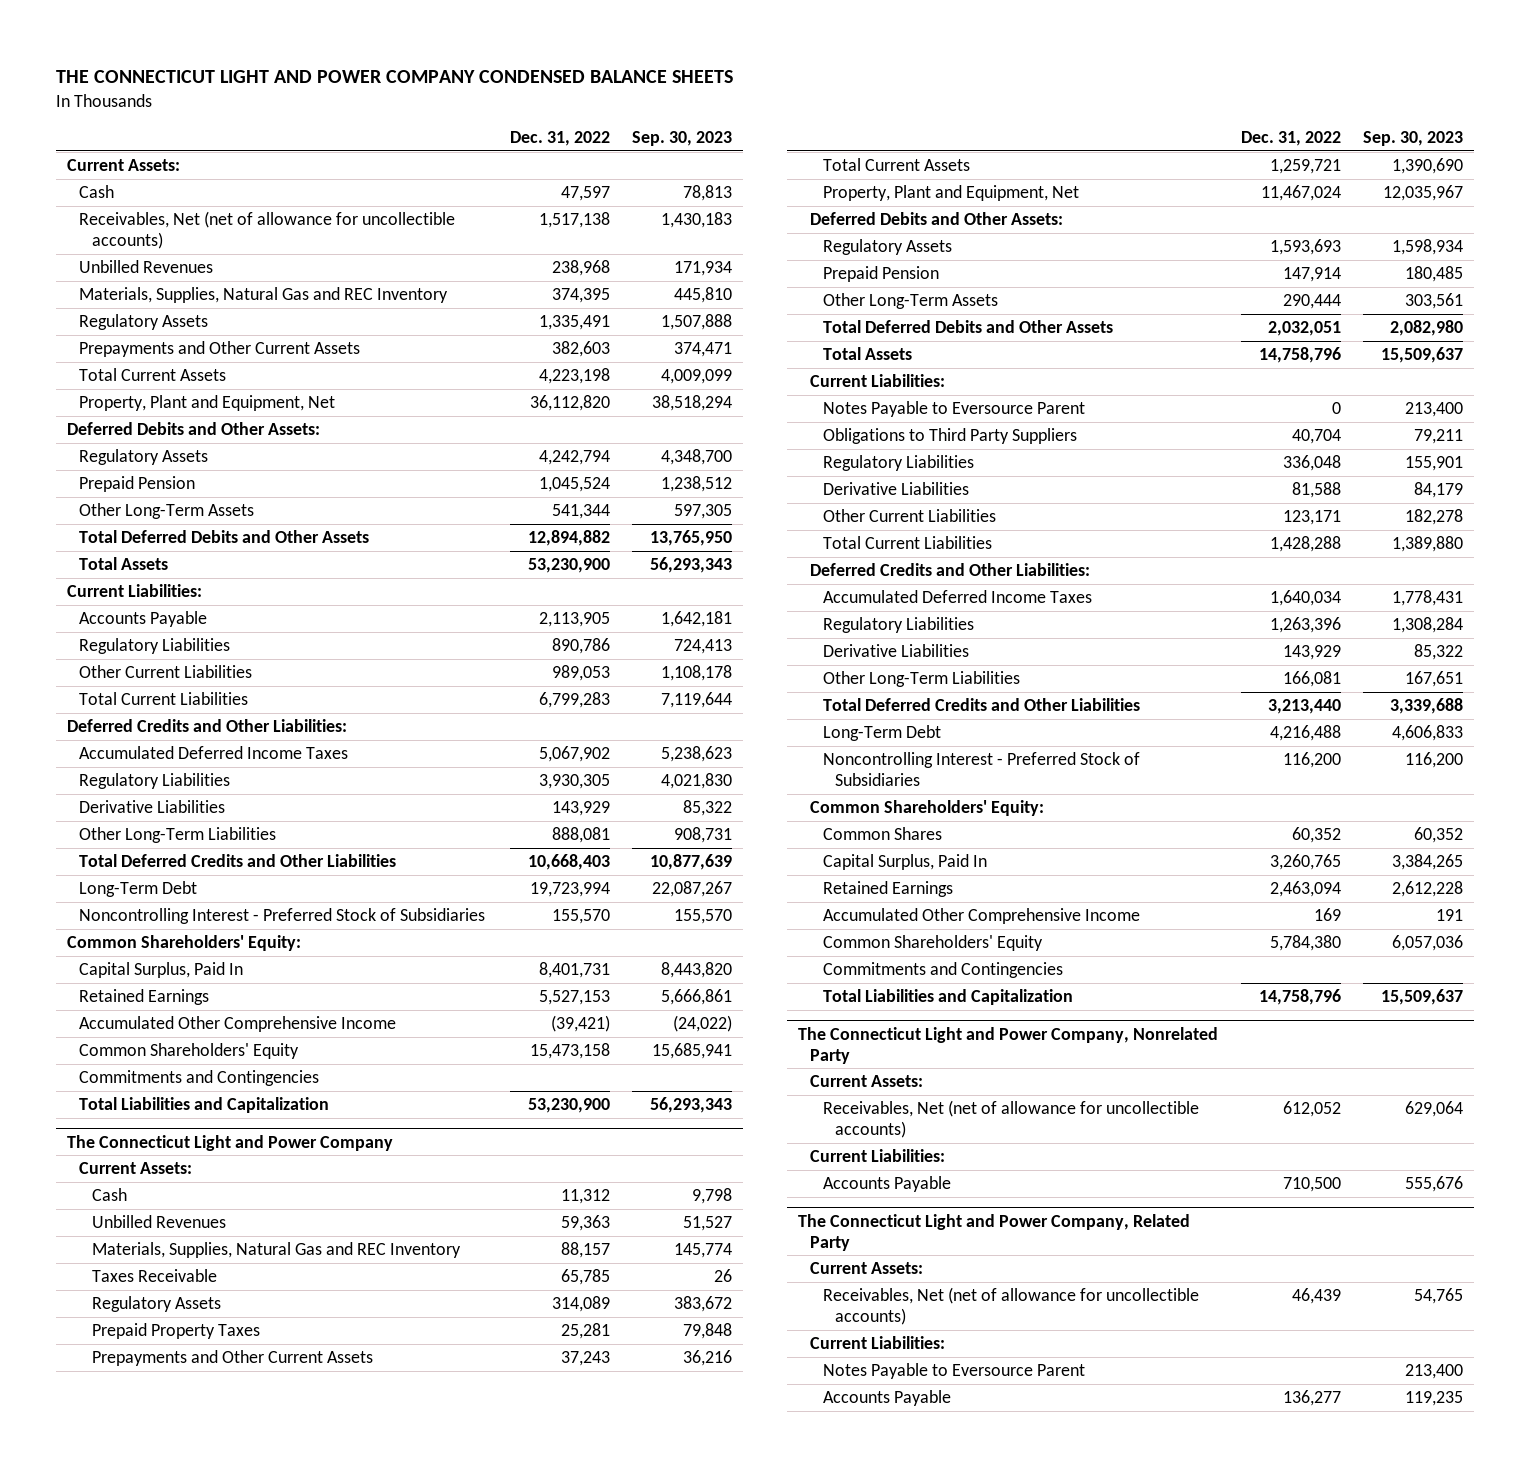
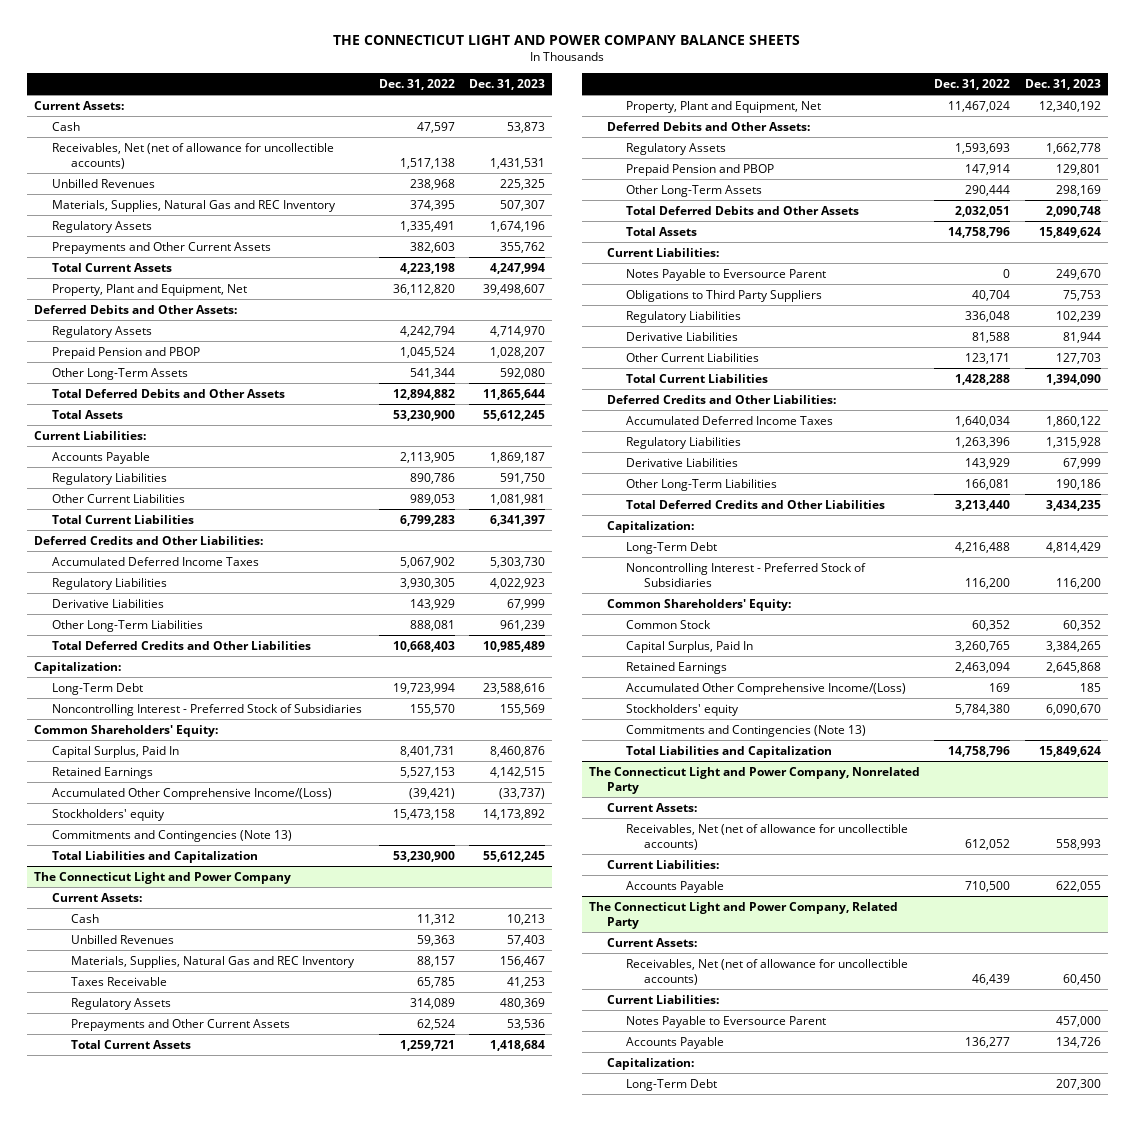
[55,70,733,84] THE CONNECTICUT LIGHT AND POWER COMPANY CONDENSED BALANCE SHEETS -> [333,35,801,46] THE CONNECTICUT LIGHT AND POWER COMPANY BALANCE SHEETS
[632,131,733,147] Sep. 30, 2023 -> none
none -> [469,78,546,90] Dec. 31, 2023
[79,476,196,493] Prepaid Pension -> [52,346,201,359] Prepaid Pension and PBOP
none -> [33,661,121,674] Capitalization:
[79,1016,397,1033] Accumulated Other Comprehensive Income -> [52,787,333,800] Accumulated Other Comprehensive Income/(Loss)
[79,1043,300,1060] Common Shareholders' Equity -> [52,808,166,821] Stockholders' equity
[79,1070,320,1087] Commitments and Contingencies -> [52,829,293,842] Commitments and Contingencies (Note 13)
[91,1323,260,1340] Prepaid Property Taxes -> none
[560,1351,610,1367] 37,243 -> [417,1018,456,1030] 62,524
[822,266,939,283] Prepaid Pension -> [625,163,774,176] Prepaid Pension and PBOP
none -> [607,520,695,533] Capitalization:
[822,827,942,841] Common Shares -> [625,619,711,629] Common Stock
[822,908,1140,925] Accumulated Other Comprehensive Income -> [625,682,906,695] Accumulated Other Comprehensive Income/(Loss)
[822,935,1043,952] Common Shareholders' Equity -> [625,703,739,716] Stockholders' equity
[822,962,1063,979] Commitments and Contingencies -> [625,724,866,737] Commitments and Contingencies (Note 13)
none -> [607,1057,695,1070] Capitalization:
none -> [625,1078,717,1091] Long-Term Debt

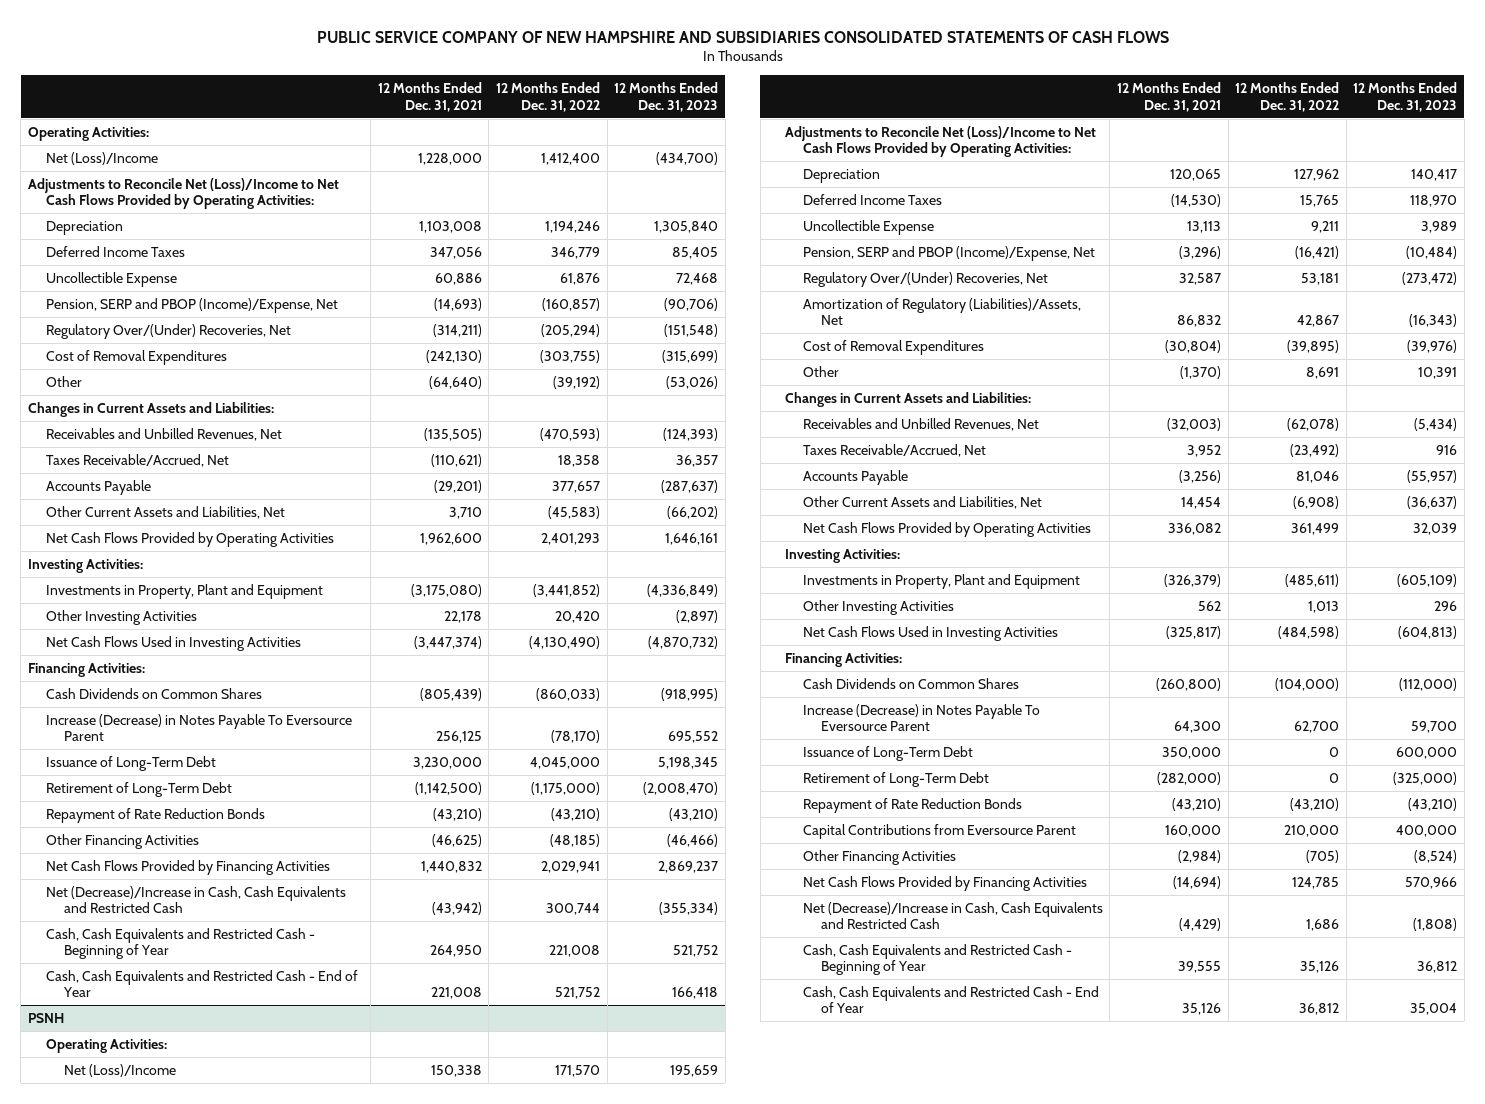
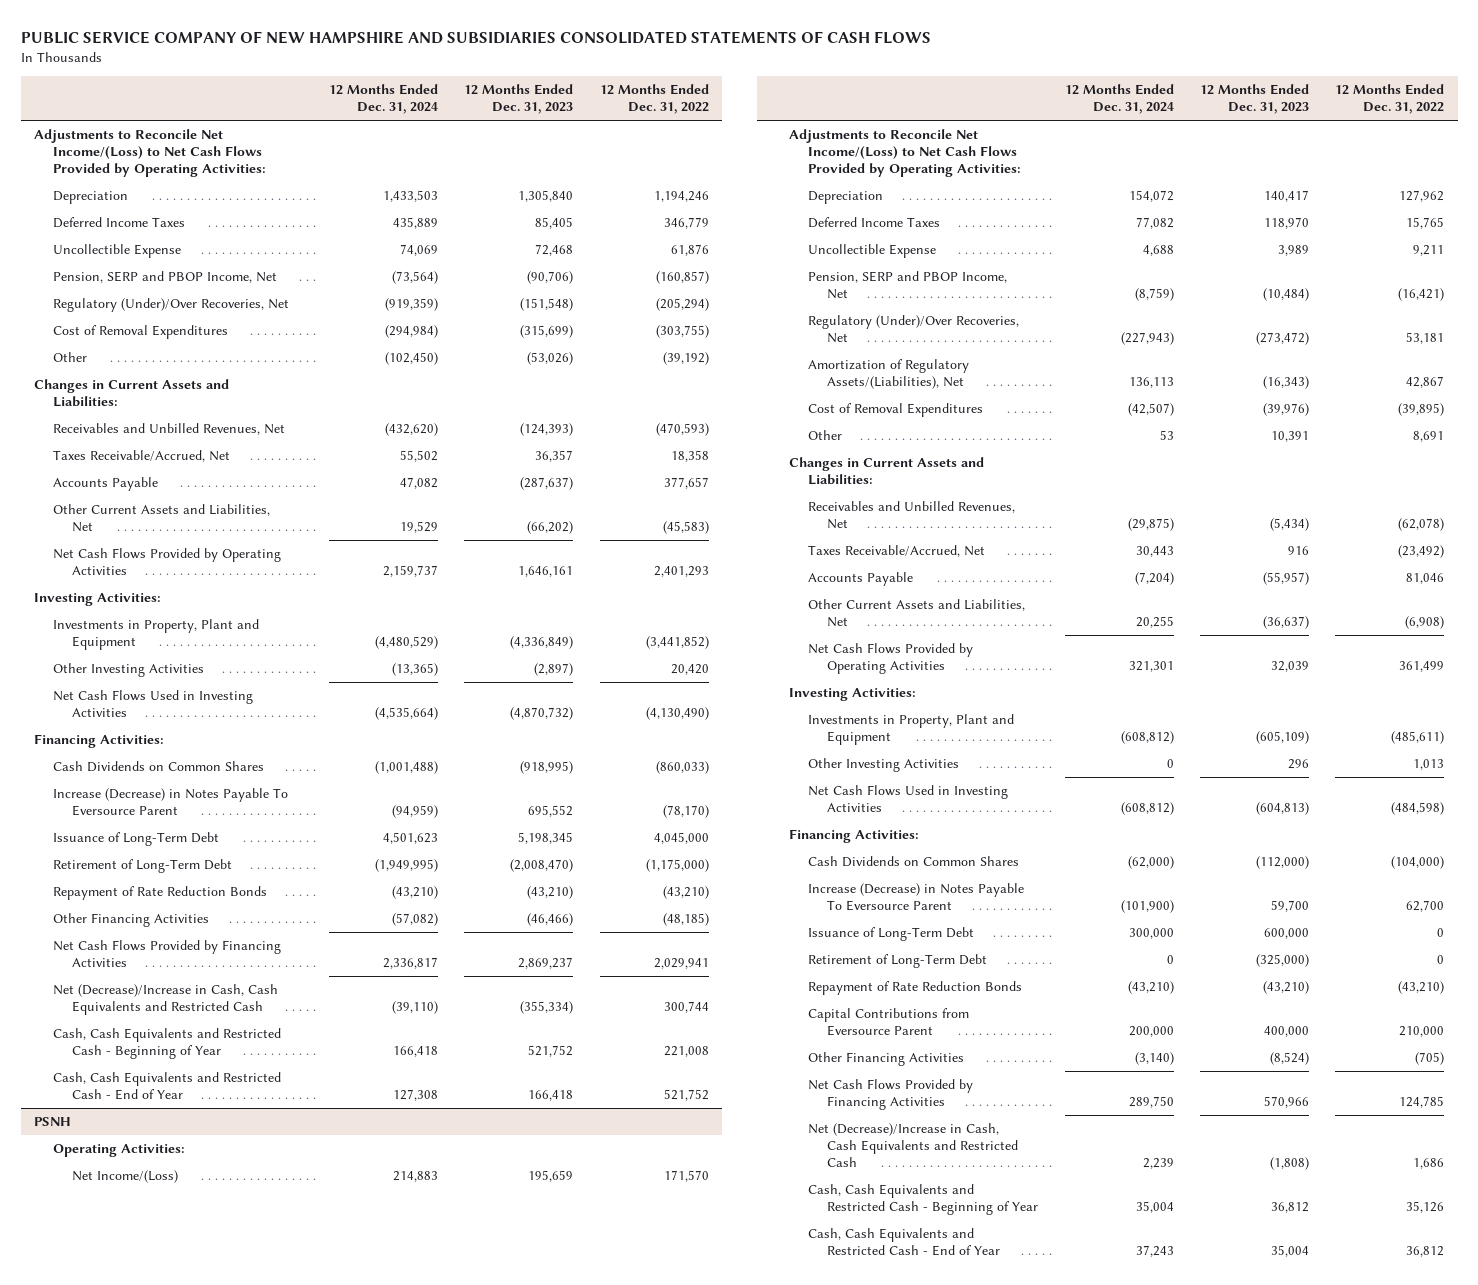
[377,82,482,112] 12 Months Ended Dec. 31, 2021 -> none
none -> [328,84,438,115] 12 Months Ended Dec. 31, 2024
[27,126,149,141] Operating Activities: -> none
[45,151,158,165] Net (Loss)/Income -> none
[27,177,339,210] Adjustments to Reconcile Net (Loss)/Income to Net Cash Flows Provided by Operating Activities: -> [34,129,267,178] Adjustments to Reconcile Net Income/(Loss) to Net Cash Flows Provided by Operating Activities:
[45,297,338,313] Pension, SERP and PBOP (Income)/Expense, Net -> [53,271,278,284] Pension, SERP and PBOP Income, Net
[45,323,291,339] Regulatory Over/(Under) Recoveries, Net -> [53,298,290,313] Regulatory (Under)/Over Recoveries, Net
[63,1063,176,1077] Net (Loss)/Income -> [72,1170,179,1184] Net Income/(Loss)
[785,125,1097,158] Adjustments to Reconcile Net (Loss)/Income to Net Cash Flows Provided by Operating Activities: -> [789,129,1022,178] Adjustments to Reconcile Net Income/(Loss) to Net Cash Flows Provided by Operating Activities:
[802,245,1095,261] Pension, SERP and PBOP (Income)/Expense, Net -> [808,271,1008,300] Pension, SERP and PBOP Income, Net
[802,271,1048,287] Regulatory Over/(Under) Recoveries, Net -> [808,315,1020,344] Regulatory (Under)/Over Recoveries, Net
[802,297,1081,326] Amortization of Regulatory (Liabilities)/Assets, Net -> [808,359,970,390] Amortization of Regulatory Assets/(Liabilities), Net

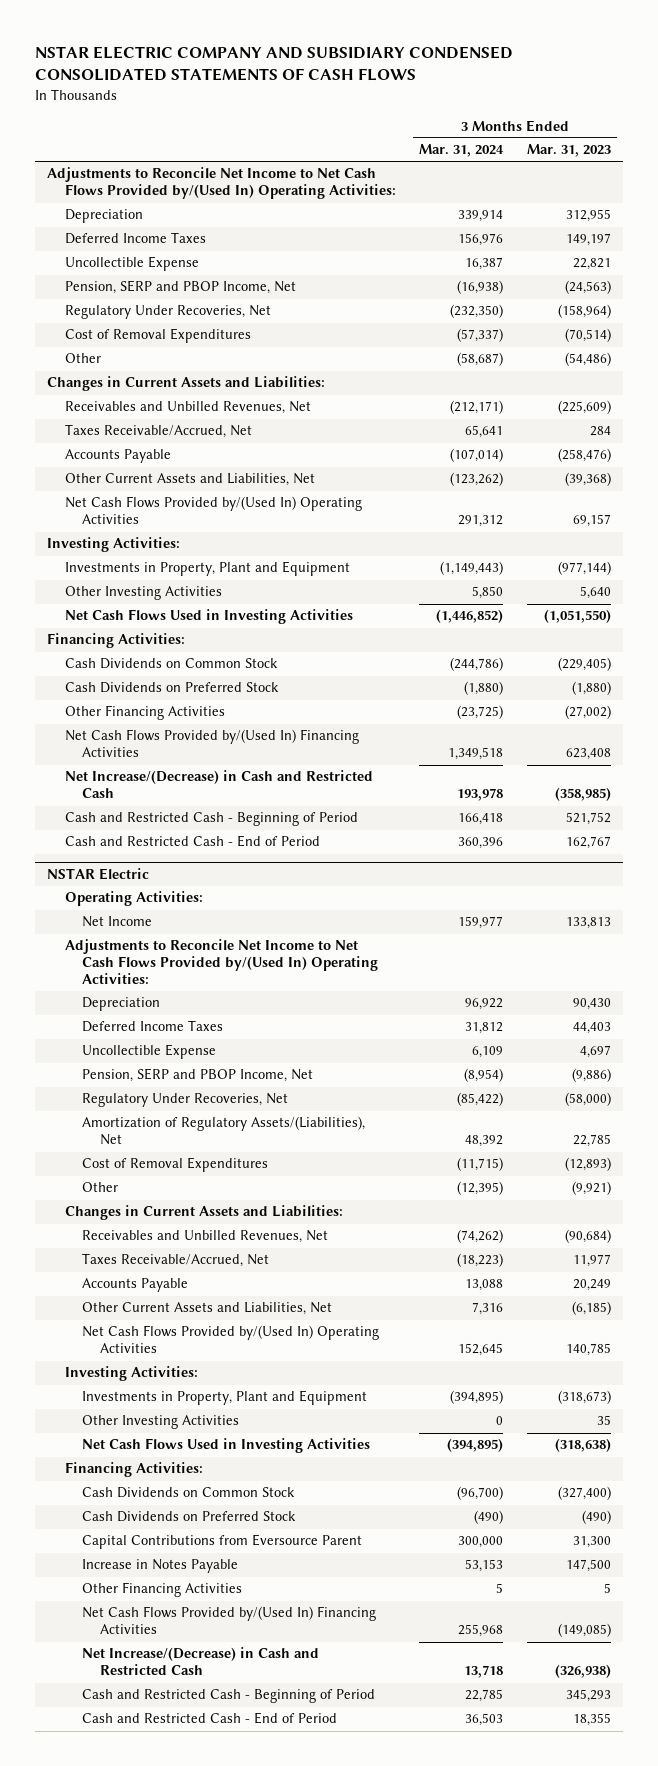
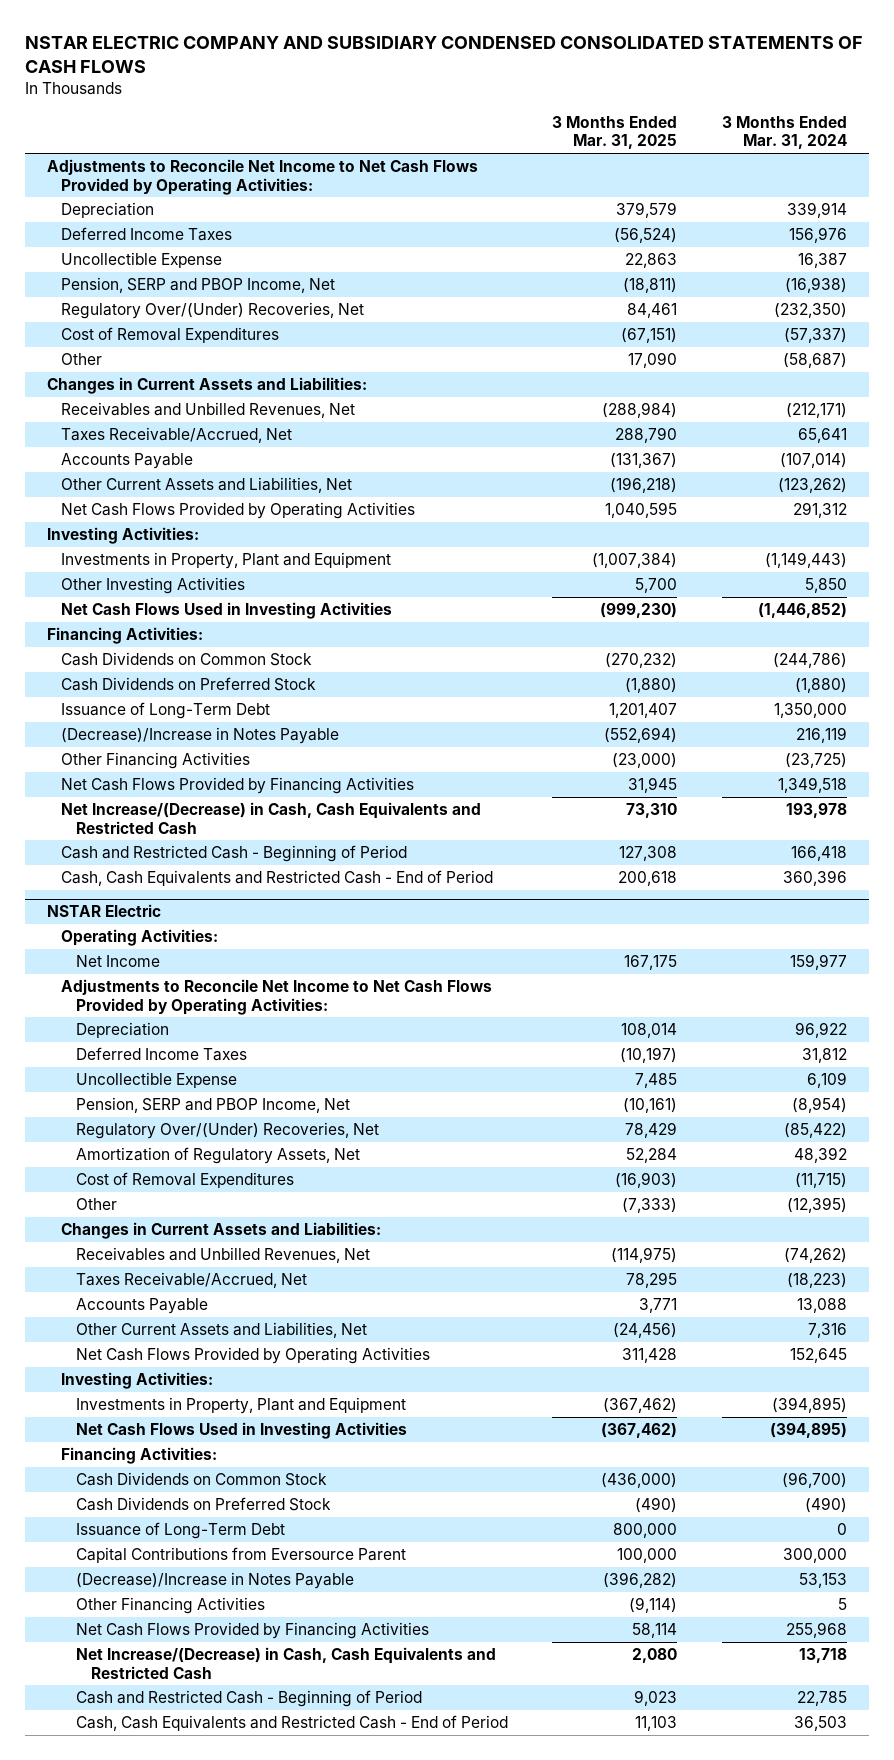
[526,144,611,158] Mar. 31, 2023 -> none
none -> [552,115,678,150] 3 Months Ended Mar. 31, 2025
[47,167,396,200] Adjustments to Reconcile Net Income to Net Cash Flows Provided by/(Used In) Operating Activities: -> [46,159,478,195] Adjustments to Reconcile Net Income to Net Cash Flows Provided by Operating Activities:
[64,305,271,320] Regulatory Under Recoveries, Net -> [61,302,365,320] Regulatory Over/(Under) Recoveries, Net
[64,496,362,525] Net Cash Flows Provided by/(Used In) Operating Activities -> [61,502,416,520] Net Cash Flows Provided by Operating Activities
none -> [61,702,271,720] Issuance of Long-Term Debt
none -> [61,727,340,745] (Decrease)/Increase in Notes Payable
[64,729,359,758] Net Cash Flows Provided by/(Used In) Financing Activities -> [61,777,415,795] Net Cash Flows Provided by Financing Activities
[64,770,373,799] Net Increase/(Decrease) in Cash and Restricted Cash -> [61,802,482,834] Net Increase/(Decrease) in Cash, Cash Equivalents and Restricted Cash
[64,835,320,848] Cash and Restricted Cash - End of Period -> [61,870,494,887] Cash, Cash Equivalents and Restricted Cash - End of Period
[64,939,379,985] Adjustments to Reconcile Net Income to Net Cash Flows Provided by/(Used In) Operating Activities: -> [61,979,493,1015] Adjustments to Reconcile Net Income to Net Cash Flows Provided by Operating Activities:
[82,1093,289,1108] Regulatory Under Recoveries, Net -> [76,1122,380,1140] Regulatory Over/(Under) Recoveries, Net
[82,1116,366,1146] Amortization of Regulatory Assets/(Liabilities), Net -> [76,1147,361,1165] Amortization of Regulatory Assets, Net
[82,1325,380,1354] Net Cash Flows Provided by/(Used In) Operating Activities -> [76,1347,431,1365] Net Cash Flows Provided by Operating Activities
[82,1415,240,1430] Other Investing Activities -> none
none -> [76,1522,286,1540] Issuance of Long-Term Debt
[82,1559,239,1574] Increase in Notes Payable -> [76,1572,355,1590] (Decrease)/Increase in Notes Payable
[82,1606,377,1635] Net Cash Flows Provided by/(Used In) Financing Activities -> [76,1622,430,1640] Net Cash Flows Provided by Financing Activities
[82,1647,320,1676] Net Increase/(Decrease) in Cash and Restricted Cash -> [76,1647,497,1679] Net Increase/(Decrease) in Cash, Cash Equivalents and Restricted Cash
[82,1712,338,1725] Cash and Restricted Cash - End of Period -> [76,1715,509,1732] Cash, Cash Equivalents and Restricted Cash - End of Period

